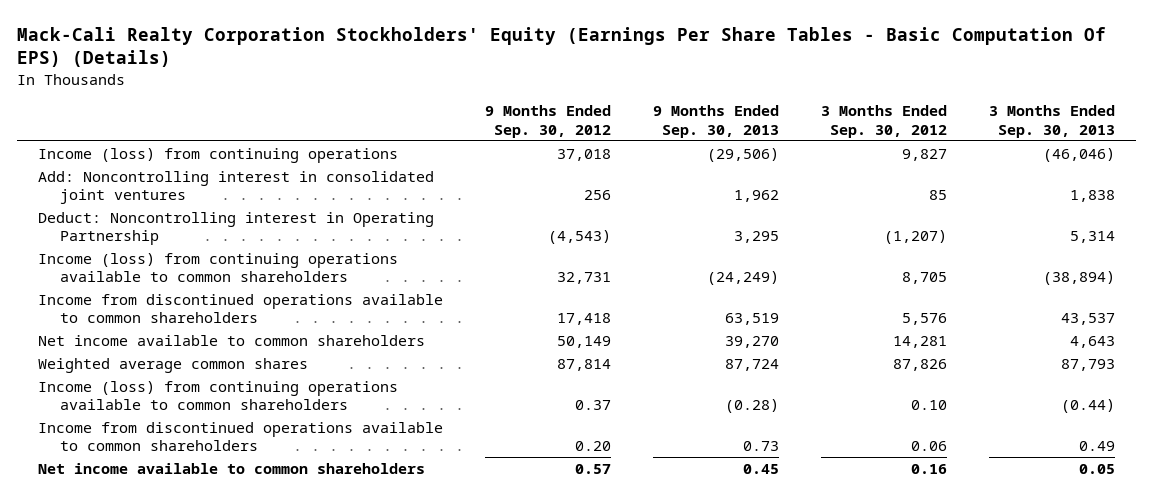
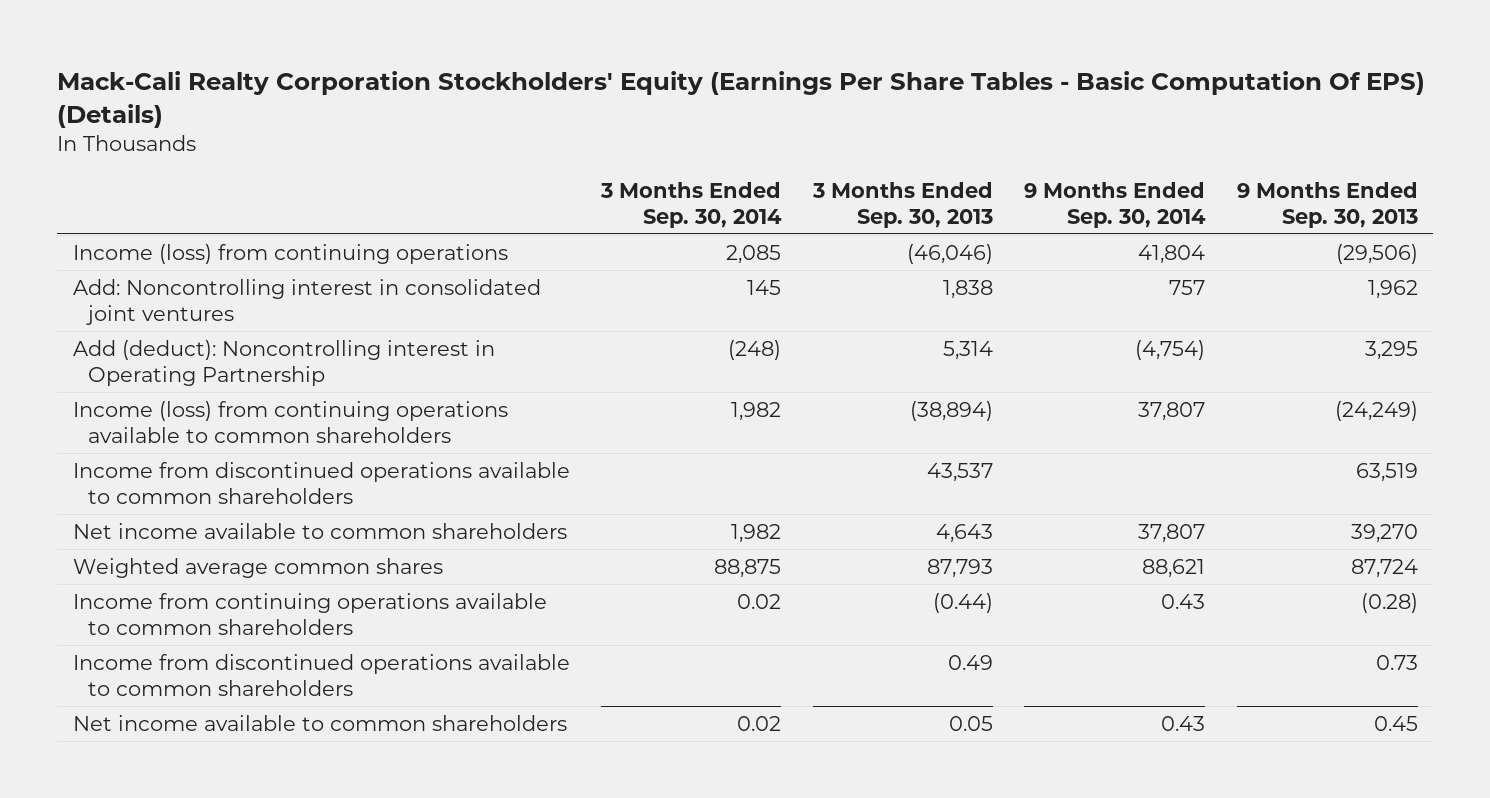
[485,105,612,139] 9 Months Ended Sep. 30, 2012 -> none
[820,105,947,139] 3 Months Ended Sep. 30, 2012 -> none
none -> [600,181,783,228] 3 Months Ended Sep. 30, 2014
none -> [1024,181,1207,228] 9 Months Ended Sep. 30, 2014
[38,211,435,246] Deduct: Noncontrolling interest in Operating Partnership -> [72,339,495,387] Add (deduct): Noncontrolling interest in Operating Partnership
[38,380,399,411] Income (loss) from continuing operations available to common shareholders -> [72,592,547,636] Income from continuing operations available to common shareholders

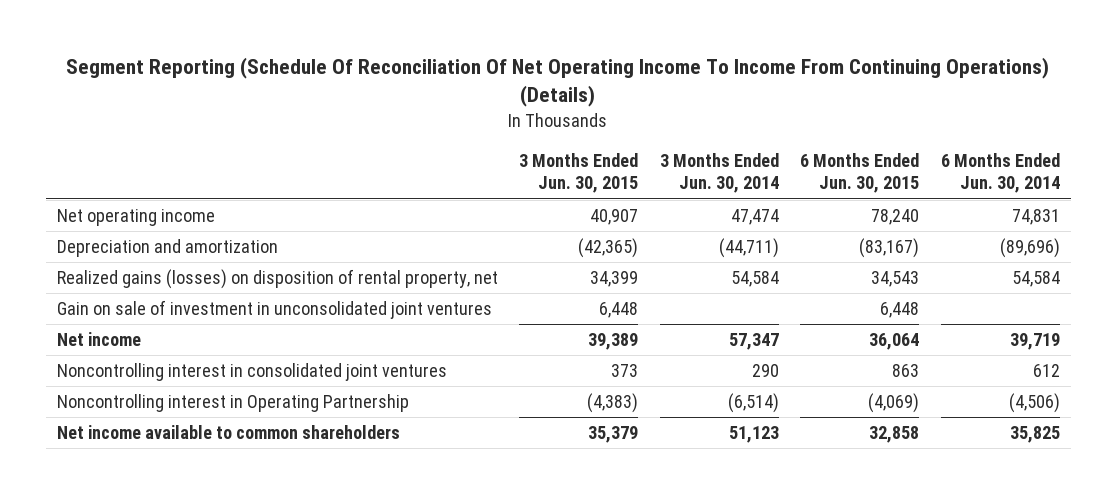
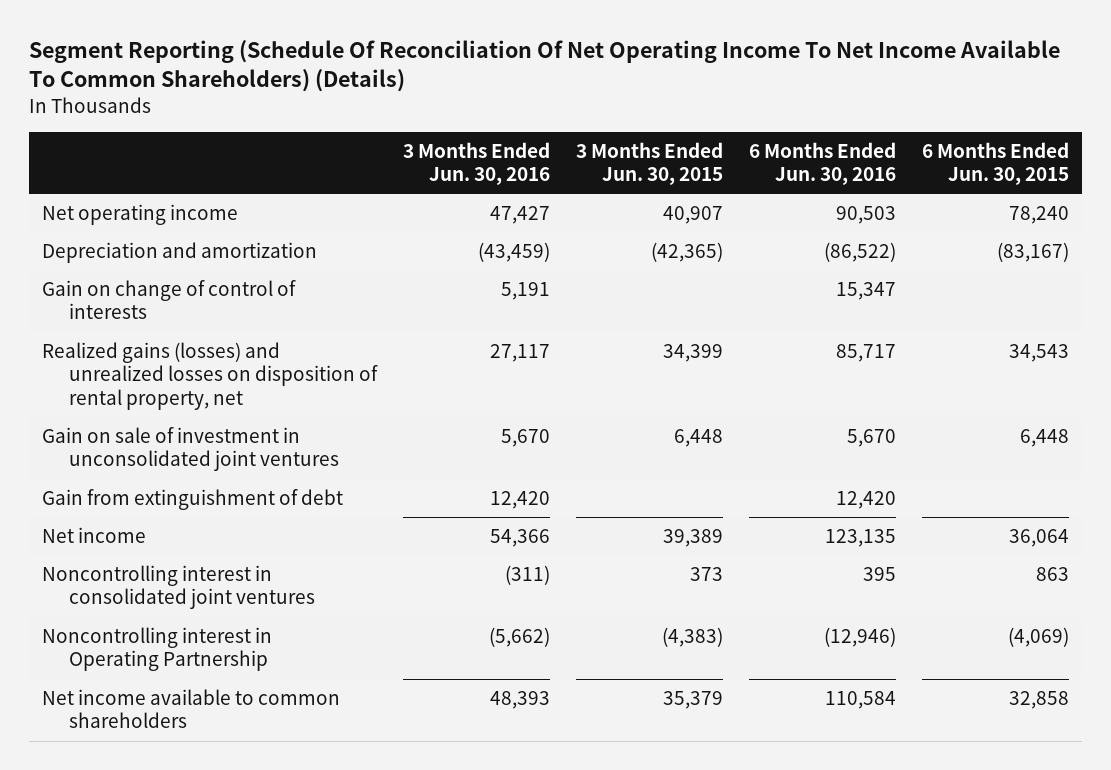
[66,57,1050,108] Segment Reporting (Schedule Of Reconciliation Of Net Operating Income To Income From Continuing Operations) (Details) -> [28,39,1060,93] Segment Reporting (Schedule Of Reconciliation Of Net Operating Income To Net Income Available To Common Shareholders) (Details)
[659,152,779,194] 3 Months Ended Jun. 30, 2014 -> none
[940,152,1060,194] 6 Months Ended Jun. 30, 2014 -> none
none -> [402,141,550,186] 3 Months Ended Jun. 30, 2016
none -> [748,141,896,186] 6 Months Ended Jun. 30, 2016
none -> [41,280,296,320] Gain on change of control of interests
[56,268,498,289] Realized gains (losses) on disposition of rental property, net -> [41,342,378,410] Realized gains (losses) and unrealized losses on disposition of rental property, net
none -> [41,489,343,511] Gain from extinguishment of debt

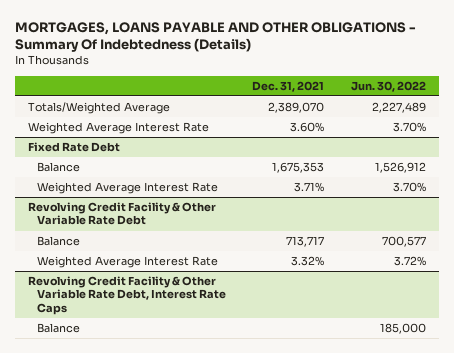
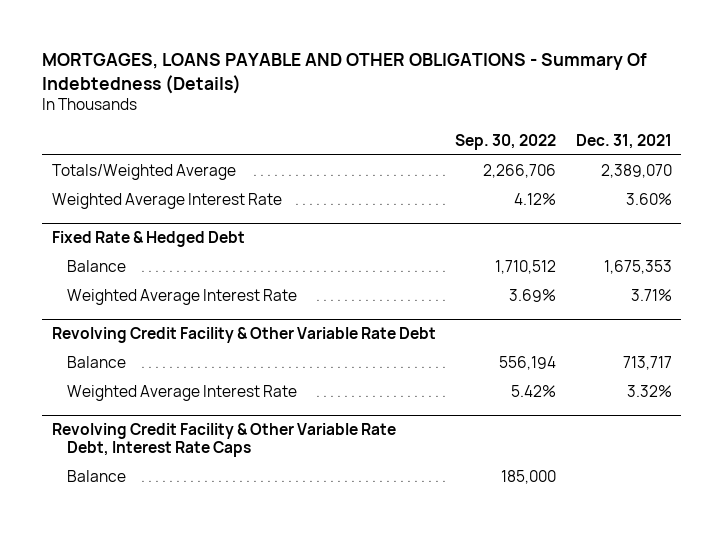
[350,80,426,92] Jun. 30, 2022 -> none
none -> [455,133,557,150] Sep. 30, 2022
[28,142,121,153] Fixed Rate Debt -> [52,231,246,248] Fixed Rate & Hedged Debt

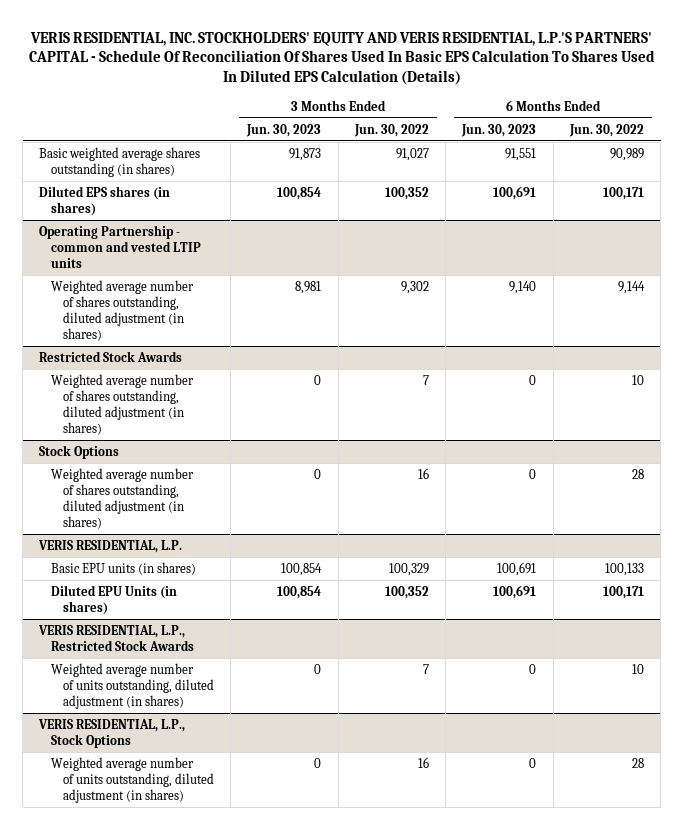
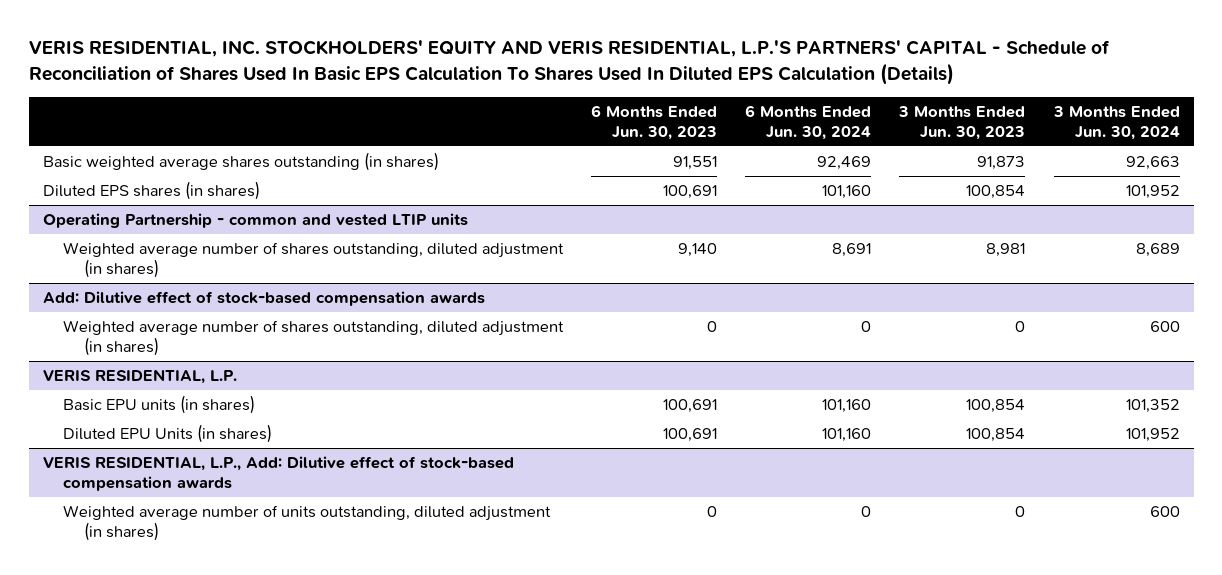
[28,31,655,86] VERIS RESIDENTIAL, INC. STOCKHOLDERS' EQUITY AND VERIS RESIDENTIAL, L.P.'S PARTNERS' CAPITAL - Schedule Of Reconciliation Of Shares Used In Basic EPS Calculation To Shares Used In Diluted EPS Calculation (Details) -> [28,40,1110,86] VERIS RESIDENTIAL, INC. STOCKHOLDERS' EQUITY AND VERIS RESIDENTIAL, L.P.'S PARTNERS' CAPITAL - Schedule of Reconciliation of Shares Used In Basic EPS Calculation To Shares Used In Diluted EPS Calculation (Details)
[353,123,429,137] Jun. 30, 2022 -> none
[568,123,644,137] Jun. 30, 2022 -> none
none -> [745,105,872,140] 6 Months Ended Jun. 30, 2024
none -> [1052,106,1180,140] 3 Months Ended Jun. 30, 2024
[51,373,195,435] Weighted average number of shares outstanding, diluted adjustment (in shares) -> none
[39,444,120,459] Stock Options -> none
[39,350,183,362] Restricted Stock Awards -> [42,291,485,307] Add: Dilutive effect of stock-based compensation awards
[38,624,195,651] VERIS RESIDENTIAL, L.P., Restricted Stock Awards -> none
[51,662,214,709] Weighted average number of units outstanding, diluted adjustment (in shares) -> none
[38,718,186,748] VERIS RESIDENTIAL, L.P., Stock Options -> none
none -> [42,456,514,491] VERIS RESIDENTIAL, L.P., Add: Dilutive effect of stock-based compensation awards

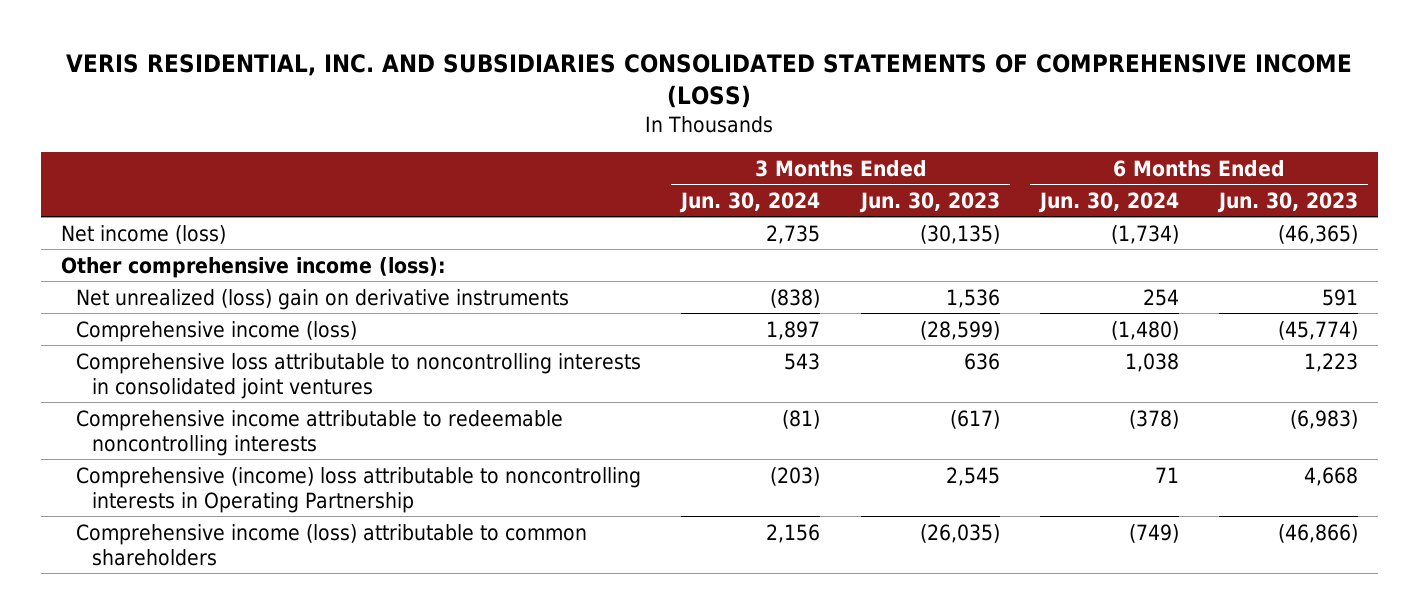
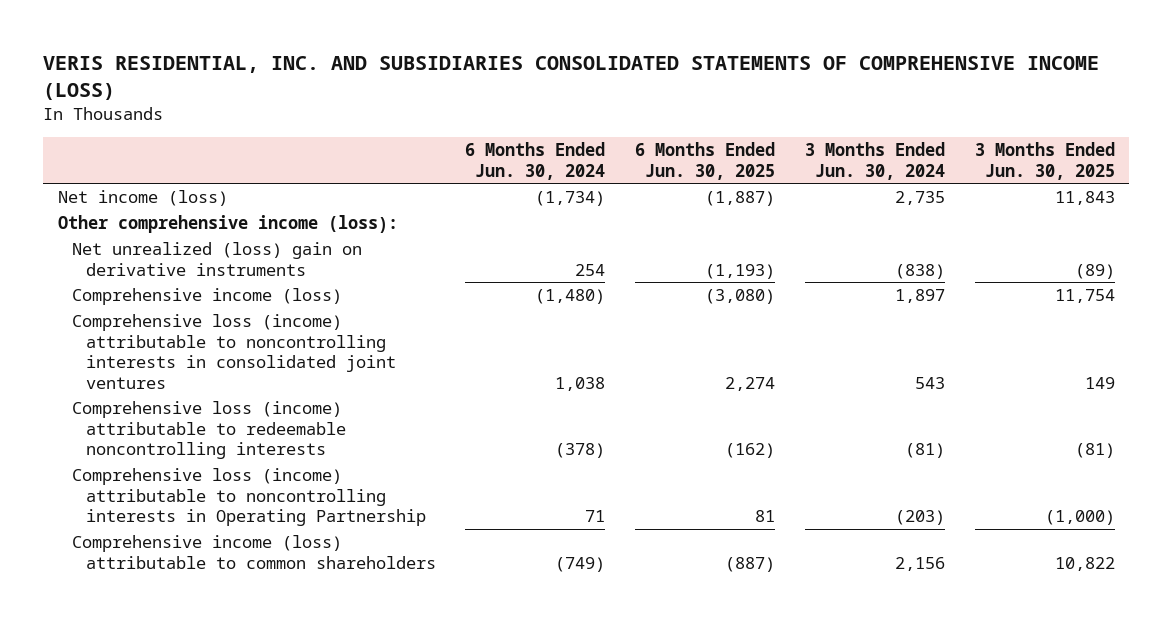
[858,191,1000,213] Jun. 30, 2023 -> none
[1217,191,1359,213] Jun. 30, 2023 -> none
none -> [635,142,776,180] 6 Months Ended Jun. 30, 2025
none -> [974,142,1115,180] 3 Months Ended Jun. 30, 2025
[76,352,642,399] Comprehensive loss attributable to noncontrolling interests in consolidated joint ventures -> [71,314,396,389] Comprehensive loss (income) attributable to noncontrolling interests in consolidated joint ventures
[76,409,564,456] Comprehensive income attributable to redeemable noncontrolling interests -> [71,401,346,460] Comprehensive loss (income) attributable to redeemable noncontrolling interests
[76,466,642,513] Comprehensive (income) loss attributable to noncontrolling interests in Operating Partnership -> [71,468,426,527] Comprehensive loss (income) attributable to noncontrolling interests in Operating Partnership

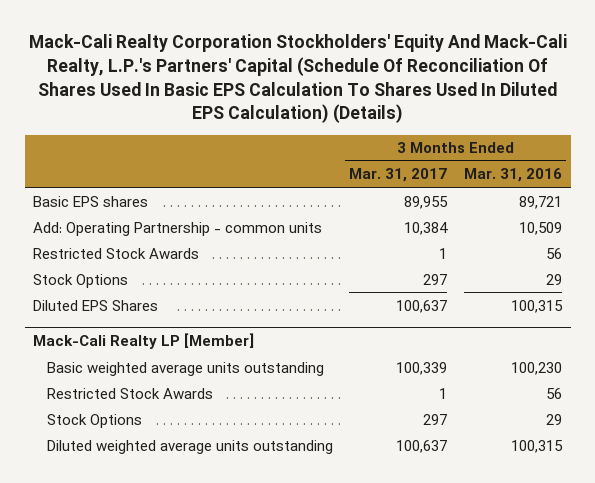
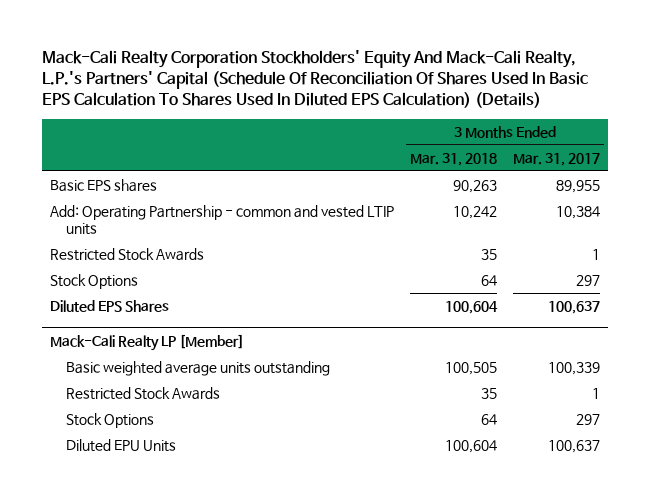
[464,168,563,183] Mar. 31, 2016 -> none
none -> [409,152,497,166] Mar. 31, 2018
[33,221,323,236] Add: Operating Partnership - common units -> [49,204,394,236] Add: Operating Partnership - common and vested LTIP units
[46,439,333,454] Diluted weighted average units outstanding -> [65,438,176,452] Diluted EPU Units

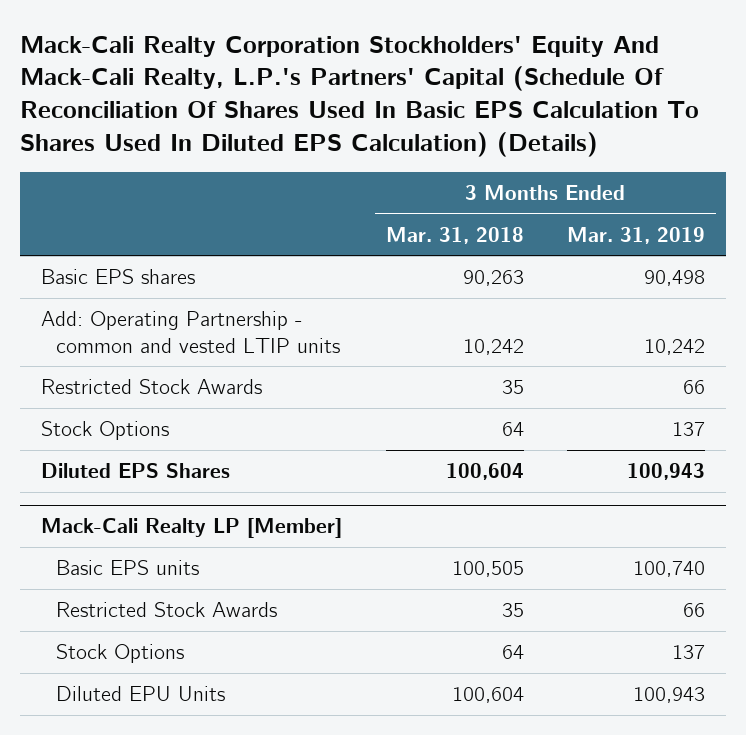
[512,152,600,166] Mar. 31, 2017 -> none
none -> [566,226,705,244] Mar. 31, 2019
[65,360,330,376] Basic weighted average units outstanding -> [56,560,200,576] Basic EPS units

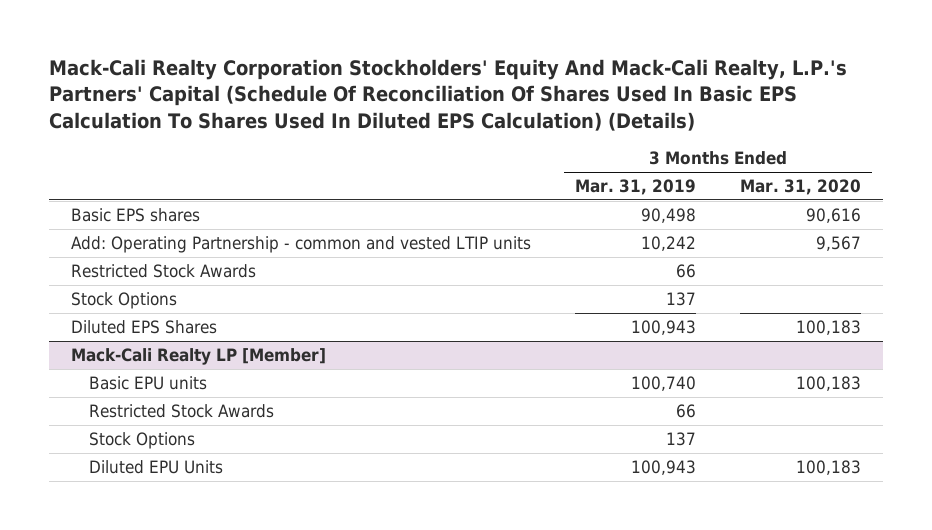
[385,226,524,244] Mar. 31, 2018 -> none
none -> [740,179,862,196] Mar. 31, 2020
[56,560,200,576] Basic EPS units -> [89,375,208,390] Basic EPU units

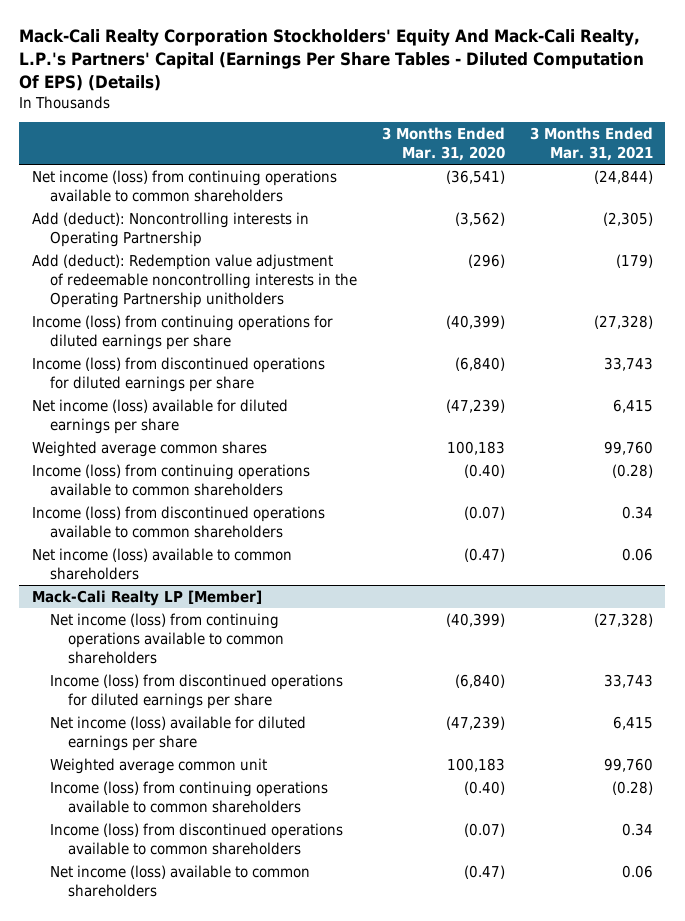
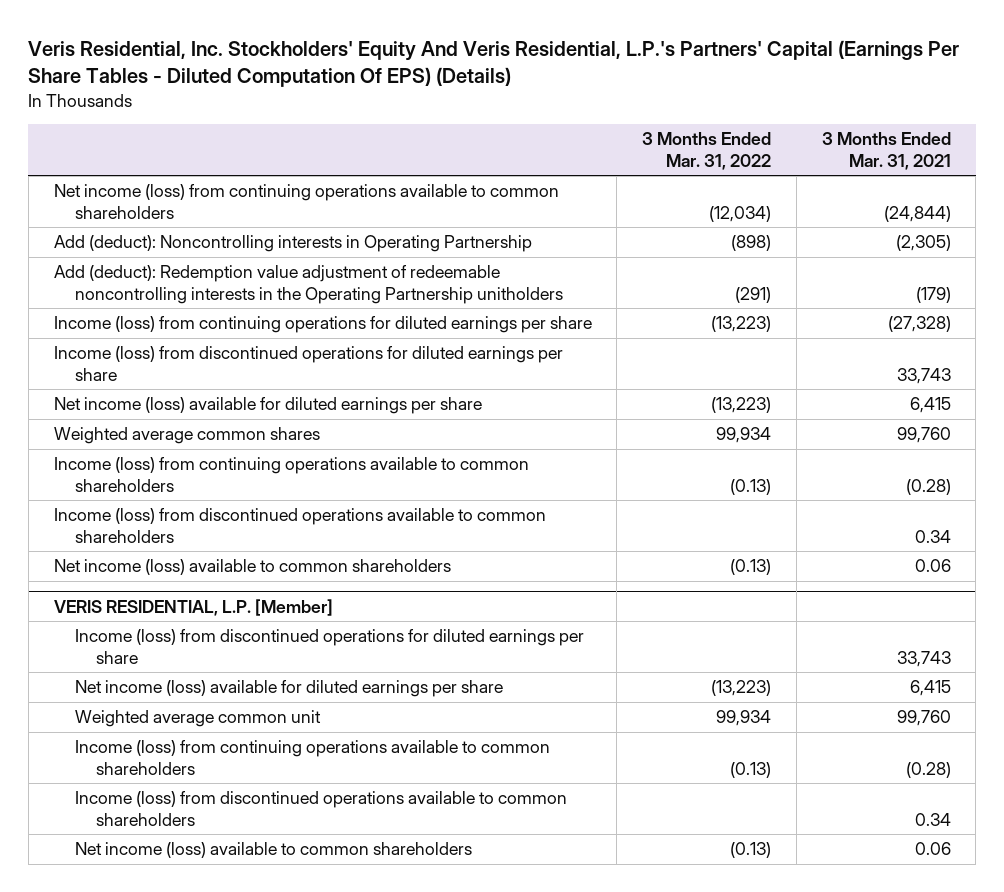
[19,29,645,91] Mack-Cali Realty Corporation Stockholders' Equity And Mack-Cali Realty, L.P.'s Partners' Capital (Earnings Per Share Tables - Diluted Computation Of EPS) (Details) -> [28,39,960,87] Veris Residential, Inc. Stockholders' Equity And Veris Residential, L.P.'s Partners' Capital (Earnings Per Share Tables - Diluted Computation Of EPS) (Details)
[382,127,506,162] 3 Months Ended Mar. 31, 2020 -> none
none -> [642,132,772,170] 3 Months Ended Mar. 31, 2022
[31,589,262,606] Mack-Cali Realty LP [Member] -> none
[50,612,285,664] Net income (loss) from continuing operations available to common shareholders -> none
none -> [53,598,333,616] VERIS RESIDENTIAL, L.P. [Member]

